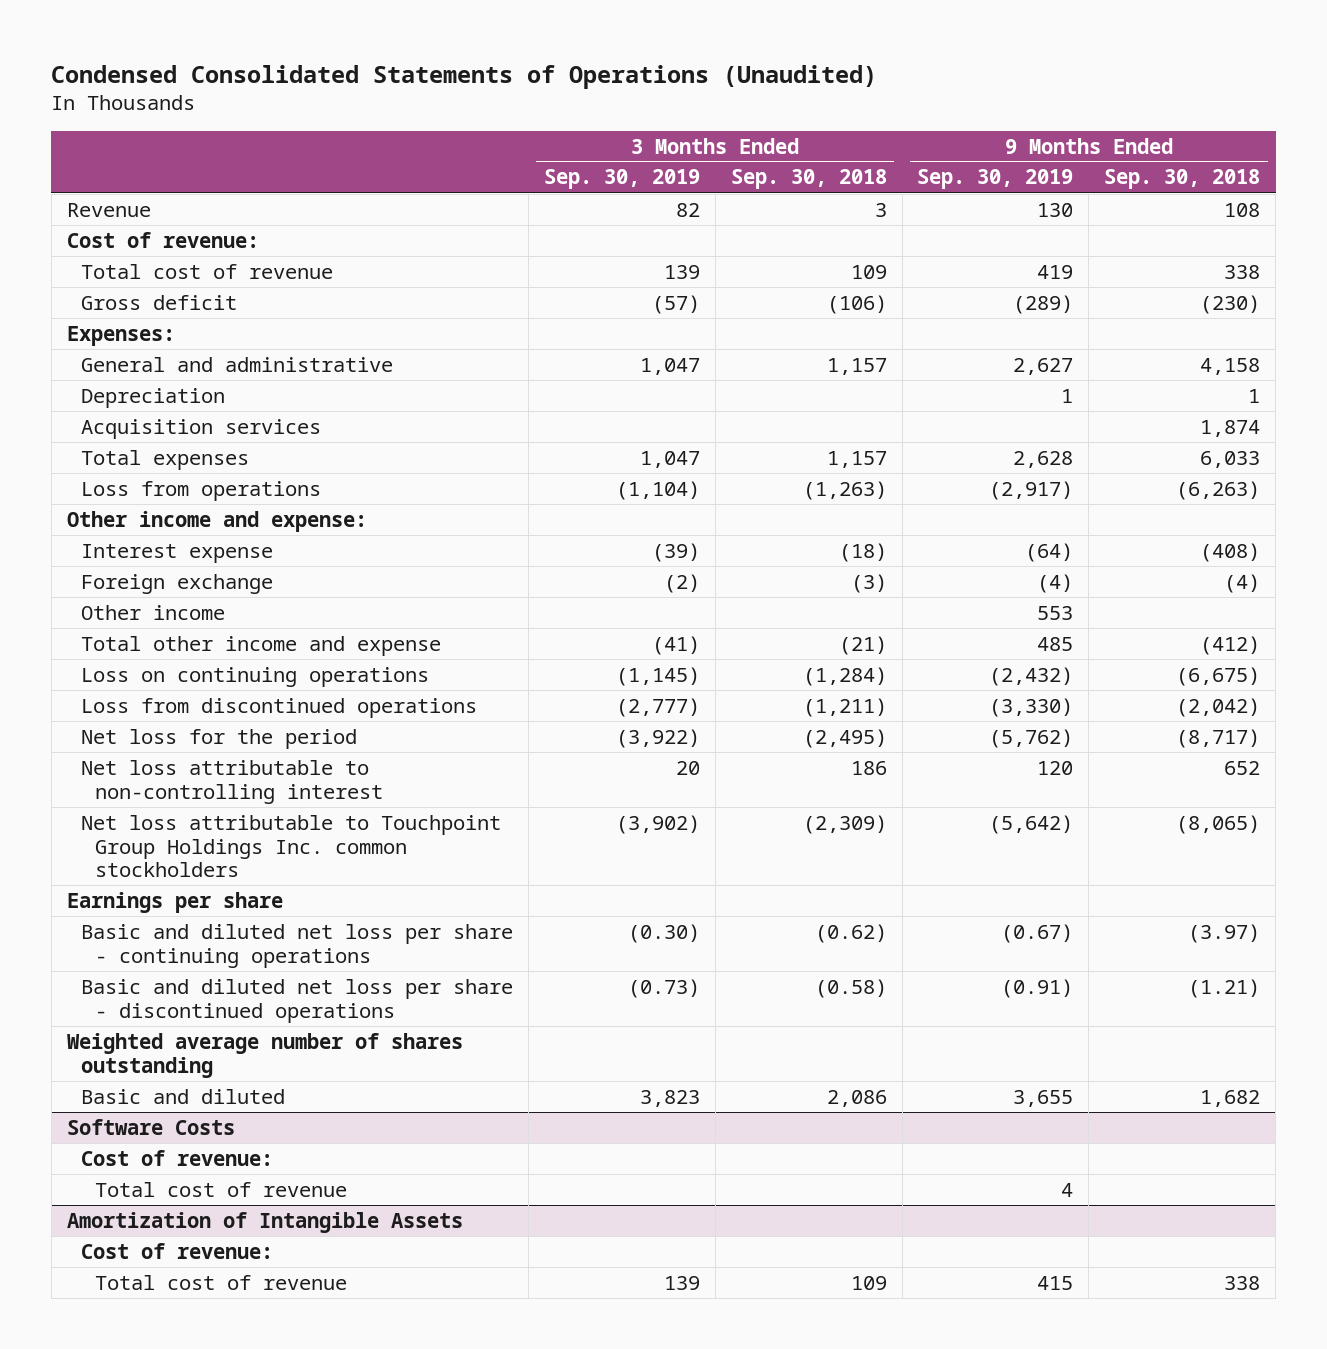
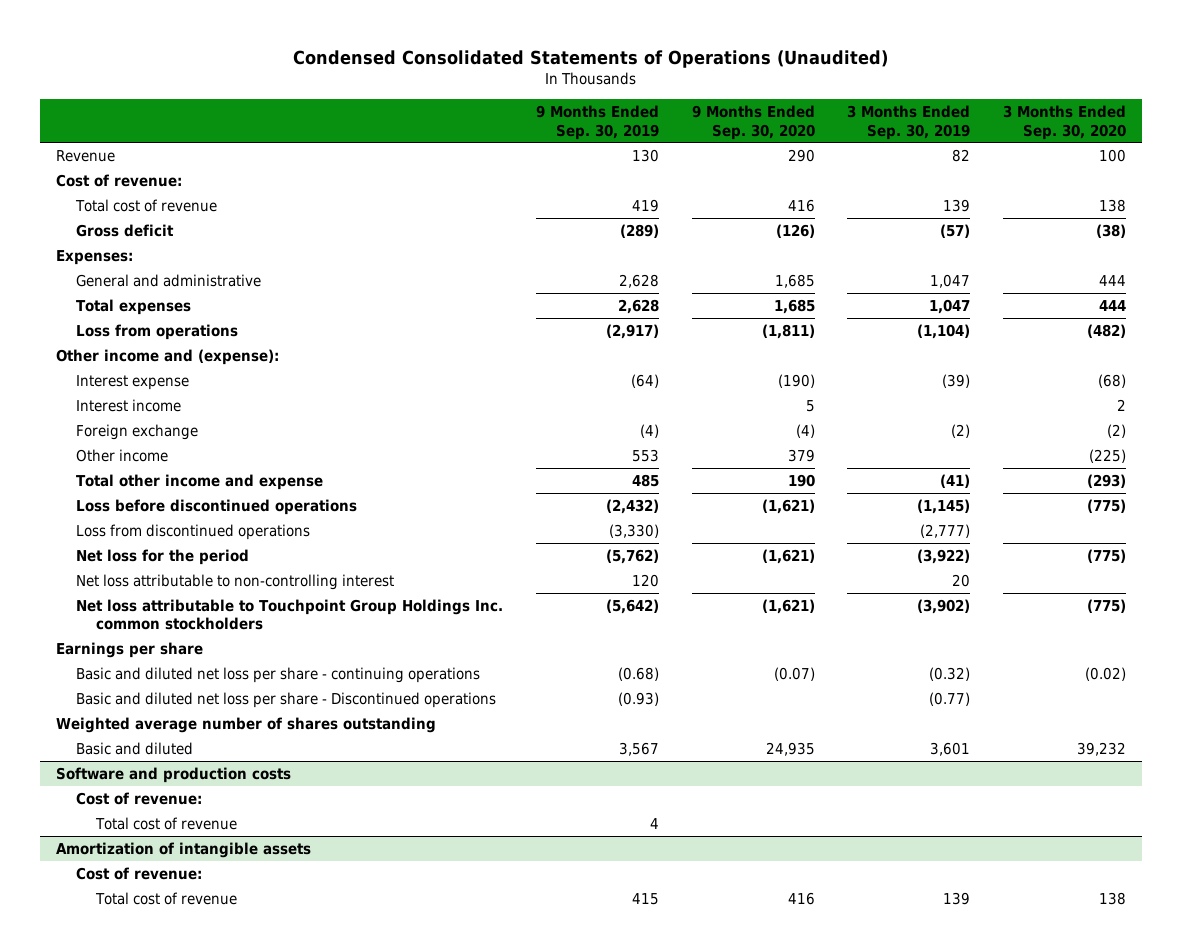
[730,169,887,190] Sep. 30, 2018 -> none
[1104,169,1261,190] Sep. 30, 2018 -> none
none -> [691,105,815,140] 9 Months Ended Sep. 30, 2020
none -> [1002,105,1126,140] 3 Months Ended Sep. 30, 2020
[81,387,226,408] Depreciation -> none
[81,418,322,439] Acquisition services -> none
[1013,357,1074,375] 2,627 -> [618,273,659,288] 2,628
[66,510,367,532] Other income and expense: -> [56,348,280,365] Other income and (expense):
none -> [76,398,182,412] Interest income
[81,666,430,687] Loss on continuing operations -> [76,498,358,515] Loss before discontinued operations
[627,923,700,943] (0.30) -> [929,666,971,681] (0.32)
[1001,923,1074,943] (0.67) -> [617,666,659,681] (0.68)
[81,978,514,1023] Basic and diluted net loss per share - discontinued operations -> [76,691,497,708] Basic and diluted net loss per share - Discontinued operations
[627,978,700,998] (0.73) -> [929,691,971,706] (0.77)
[1001,978,1074,998] (0.91) -> [617,691,659,706] (0.93)
[639,1089,700,1107] 3,823 -> [930,741,971,756] 3,601
[1013,1089,1074,1107] 3,655 -> [618,741,659,756] 3,567
[66,1118,235,1135] Software Costs -> [56,766,292,783] Software and production costs
[66,1211,463,1233] Amortization of Intangible Assets -> [56,841,312,858] Amortization of intangible assets

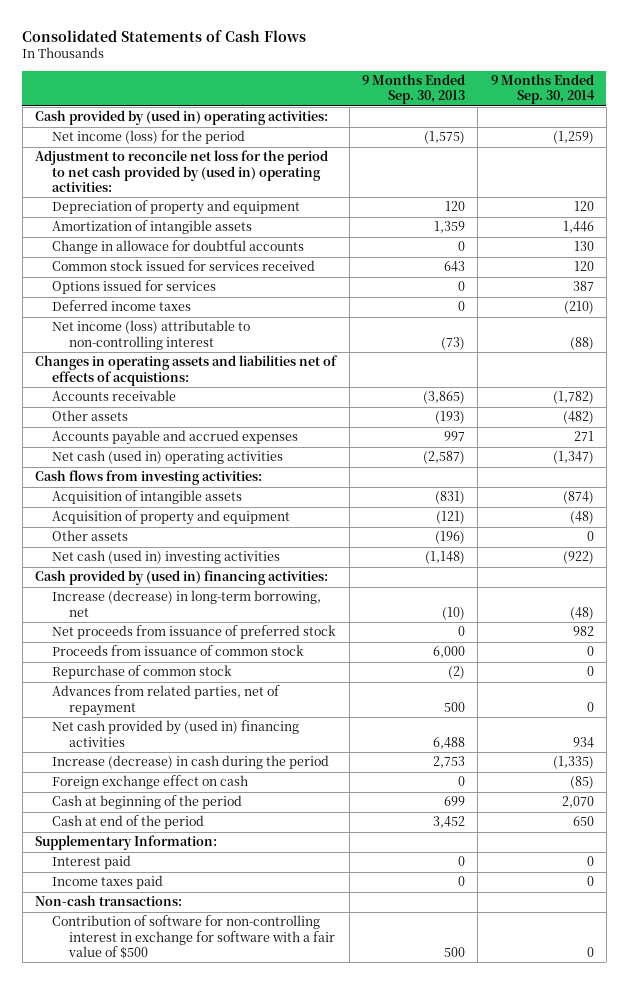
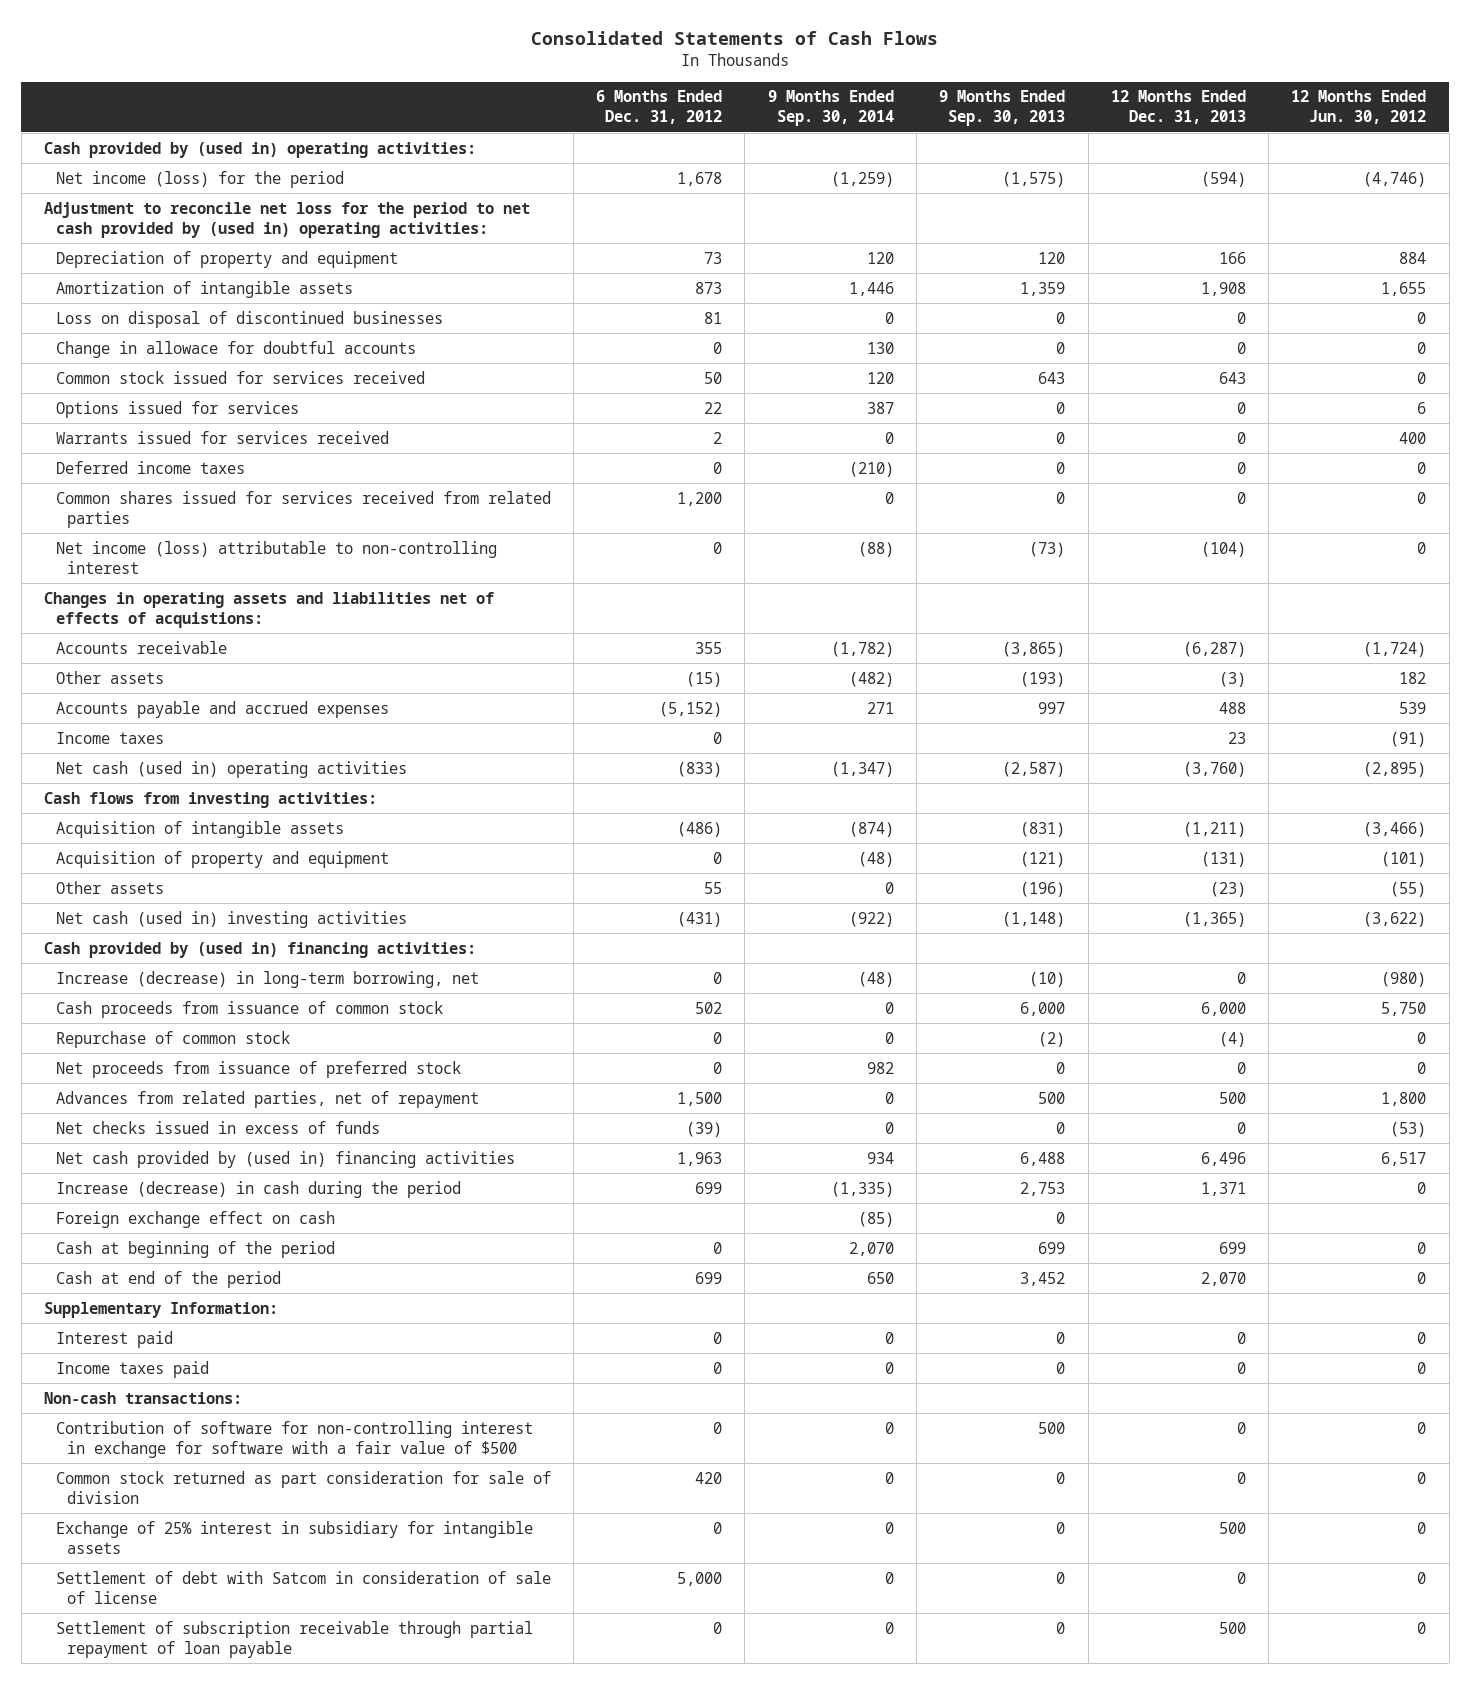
none -> [596,90,723,125] 6 Months Ended Dec. 31, 2012
none -> [1110,90,1246,125] 12 Months Ended Dec. 31, 2013
none -> [1291,90,1427,125] 12 Months Ended Jun. 30, 2012
none -> [55,310,443,328] Loss on disposal of discontinued businesses
none -> [55,430,389,444] Warrants issued for services received
none -> [55,490,551,528] Common shares issued for services received from related parties
none -> [55,731,164,744] Income taxes
[52,645,305,657] Proceeds from issuance of common stock -> [55,1000,443,1018] Cash proceeds from issuance of common stock
[52,625,337,640] Net proceeds from issuance of preferred stock -> [55,1060,461,1078] Net proceeds from issuance of preferred stock
none -> [55,1120,380,1134] Net checks issued in excess of funds
none -> [55,1470,551,1504] Common stock returned as part consideration for sale of division
none -> [55,1520,533,1554] Exchange of 25% interest in subsidiary for intangible assets
none -> [55,1570,551,1604] Settlement of debt with Satcom in consideration of sale of license
none -> [55,1620,533,1658] Settlement of subscription receivable through partial repayment of loan payable

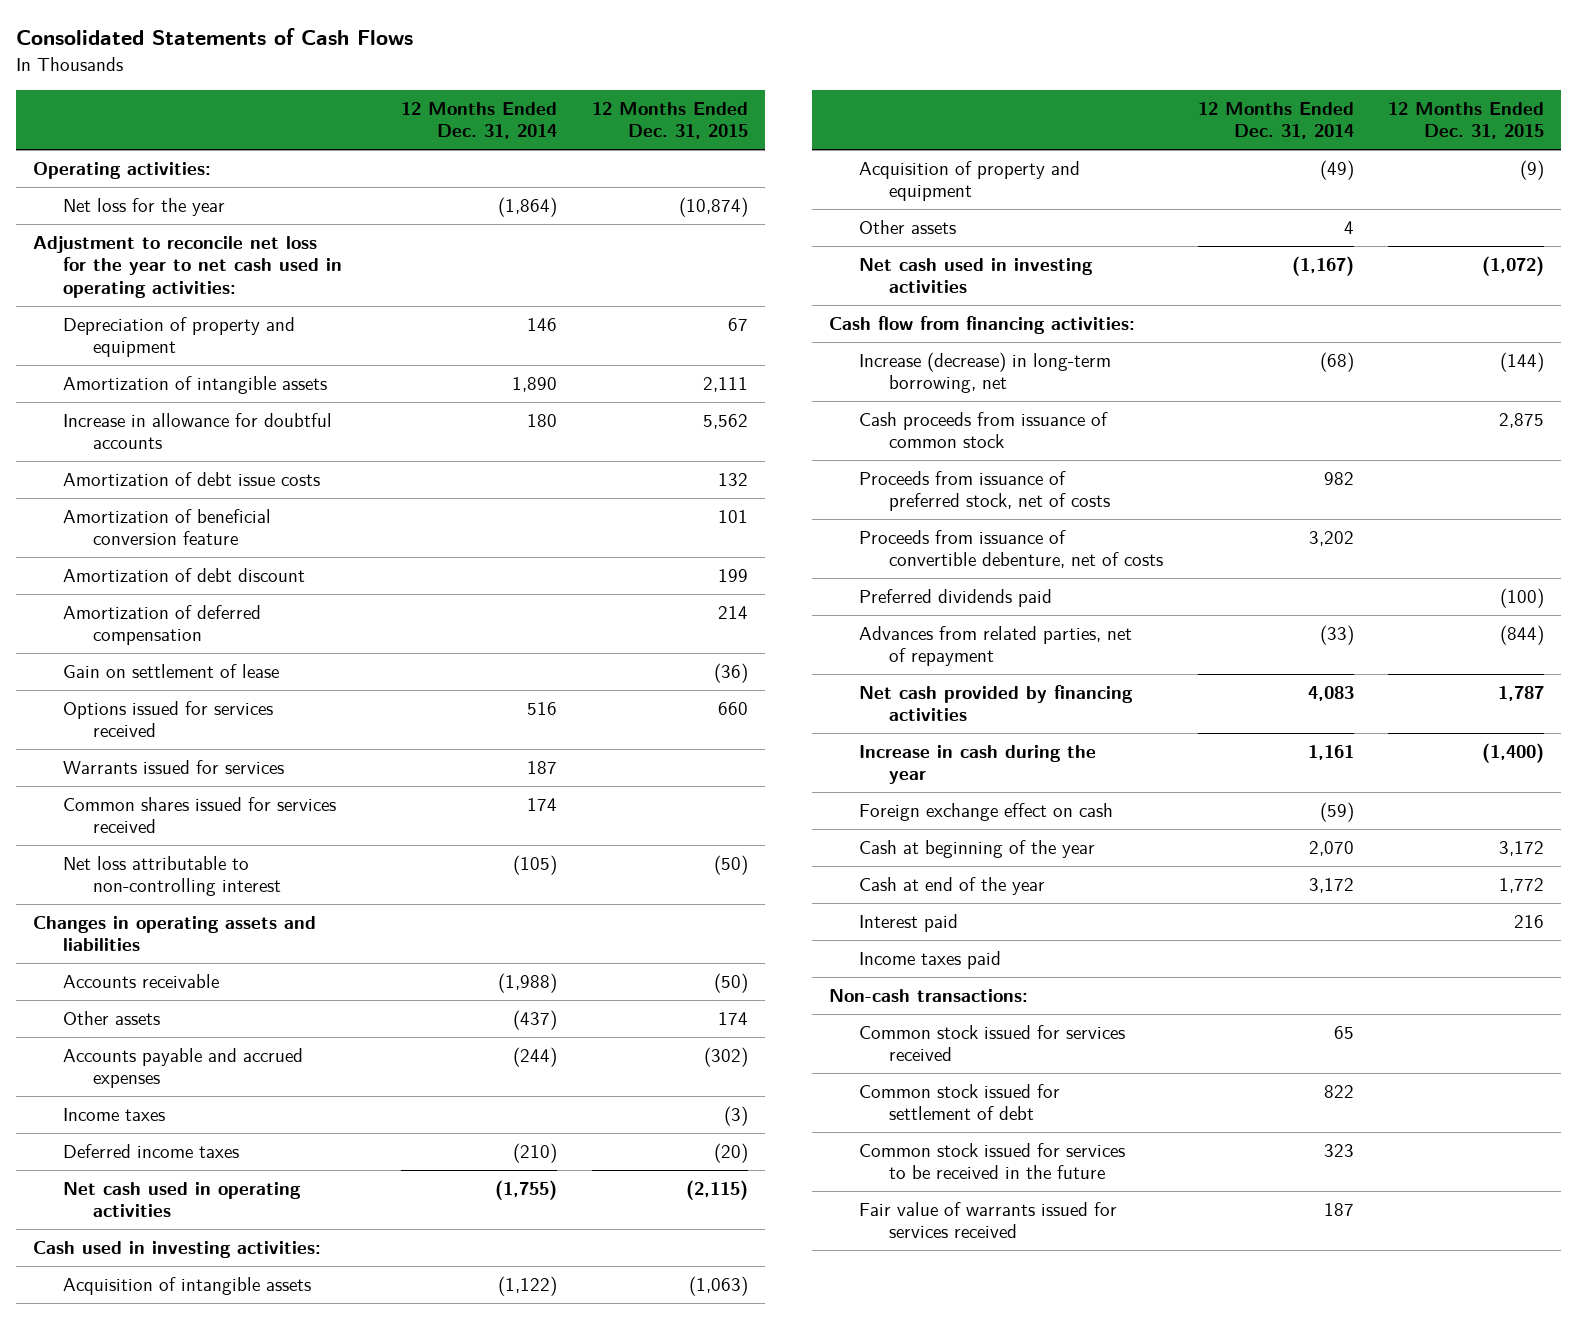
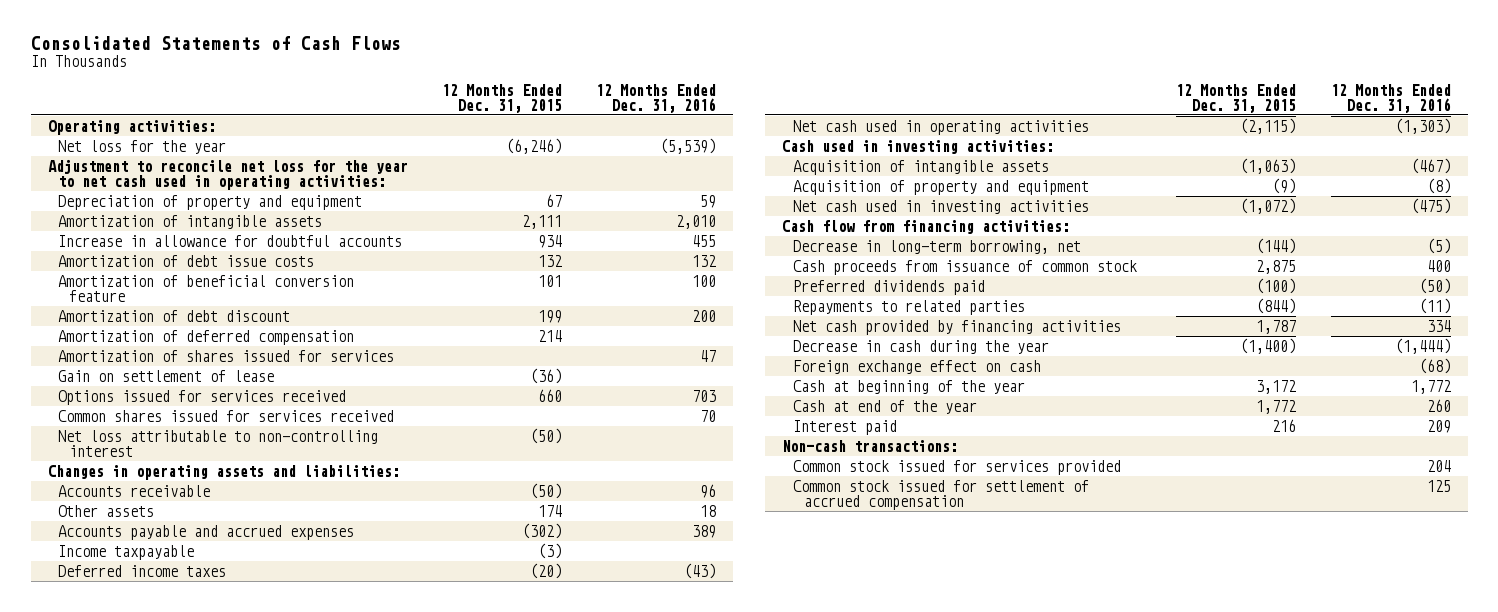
[401,102,558,140] 12 Months Ended Dec. 31, 2014 -> none
none -> [596,83,717,114] 12 Months Ended Dec. 31, 2016
[678,197,748,218] (10,874) -> [505,137,562,154] (6,246)
[702,414,748,430] 5,562 -> [537,234,562,248] 934
none -> [58,349,395,362] Amortization of shares issued for services
[63,760,285,775] Warrants issued for services -> none
[33,916,317,952] Changes in operating assets and liabilities -> [47,464,400,480] Changes in operating assets and liabilities:
[63,1108,166,1122] Income taxes -> [58,544,195,560] Income taxpayable
[859,220,957,235] Other assets -> none
[859,352,1112,394] Increase (decrease) in long-term borrowing, net -> [792,239,1081,254] Decrease in long-term borrowing, net
[859,471,1111,512] Proceeds from issuance of preferred stock, net of costs -> none
[859,530,1164,569] Proceeds from issuance of convertible debenture, net of costs -> none
[859,626,1133,667] Advances from related parties, net of repayment -> [792,299,1025,315] Repayments to related parties
[859,745,1097,785] Increase in cash during the year -> [792,339,1049,354] Decrease in cash during the year
[859,951,1002,970] Income taxes paid -> none
[859,1143,1126,1180] Common stock issued for services to be received in the future -> none
[859,1202,1118,1239] Fair value of warrants issued for services received -> none
[859,1025,1126,1062] Common stock issued for services received -> [792,459,1121,475] Common stock issued for services provided
[859,1084,1061,1121] Common stock issued for settlement of debt -> [792,479,1089,510] Common stock issued for settlement of accrued compensation

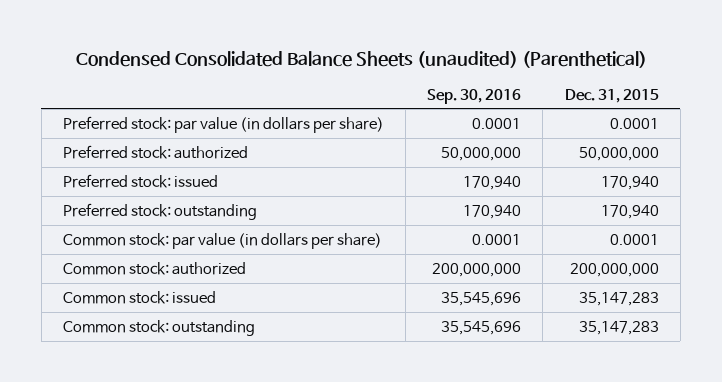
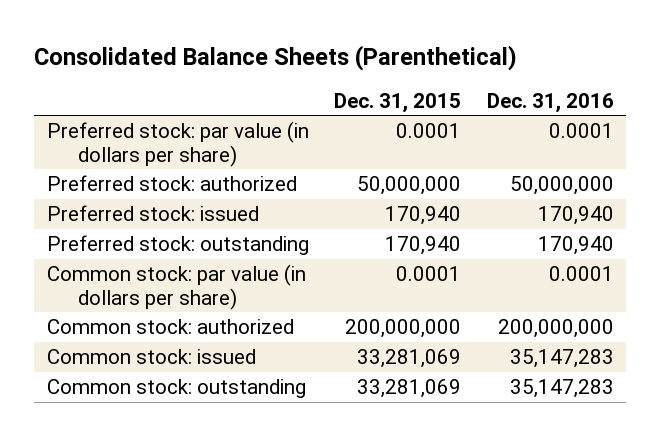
[75,50,647,68] Condensed Consolidated Balance Sheets (unaudited) (Parenthetical) -> [33,45,517,72] Consolidated Balance Sheets (Parenthetical)
[427,88,522,104] Sep. 30, 2016 -> none
none -> [486,92,614,113] Dec. 31, 2016
[578,291,659,306] 35,147,283 -> [357,349,462,369] 33,281,069
[578,320,659,335] 35,147,283 -> [357,379,462,399] 33,281,069

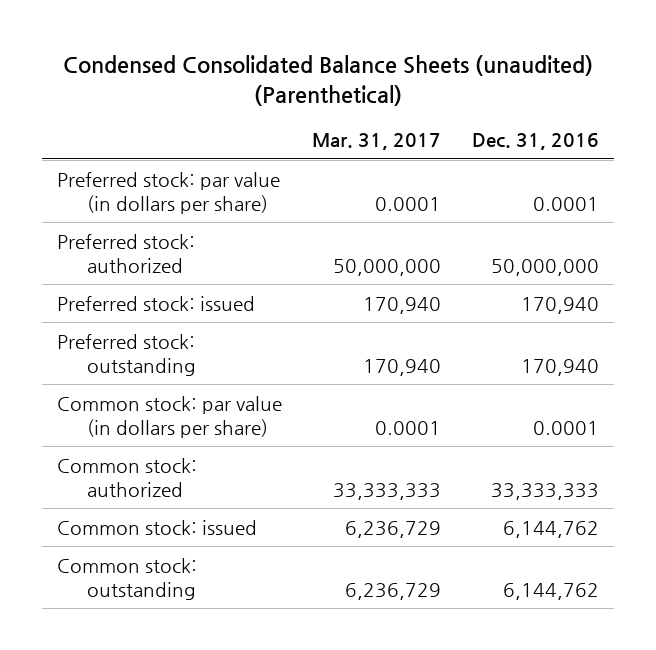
[33,45,517,72] Consolidated Balance Sheets (Parenthetical) -> [62,54,593,106] Condensed Consolidated Balance Sheets (unaudited) (Parenthetical)
[334,92,462,113] Dec. 31, 2015 -> none
none -> [312,133,442,151] Mar. 31, 2017
[497,319,614,339] 200,000,000 -> [490,483,599,501] 33,333,333
[509,349,614,369] 35,147,283 -> [502,520,599,538] 6,144,762
[509,379,614,399] 35,147,283 -> [502,583,599,601] 6,144,762

